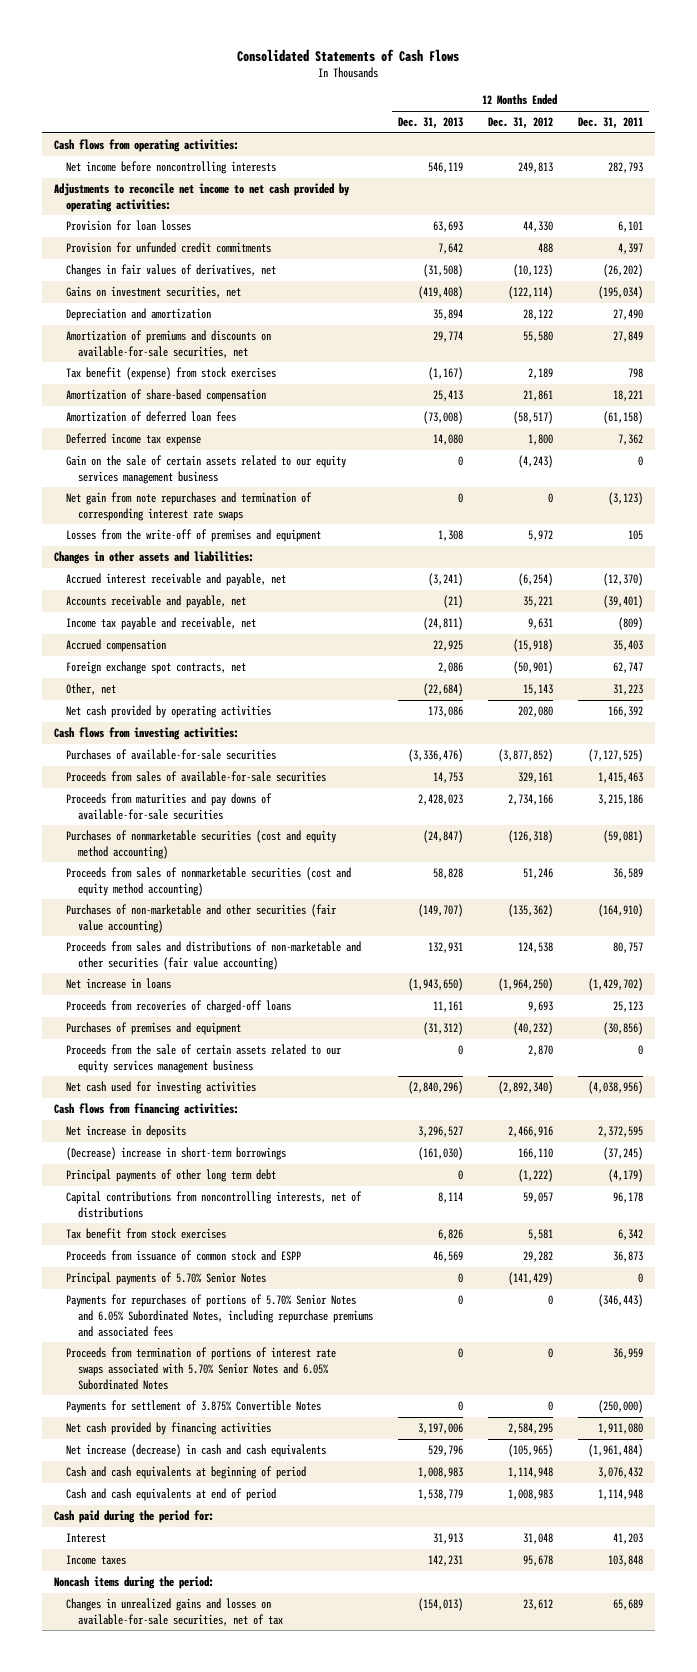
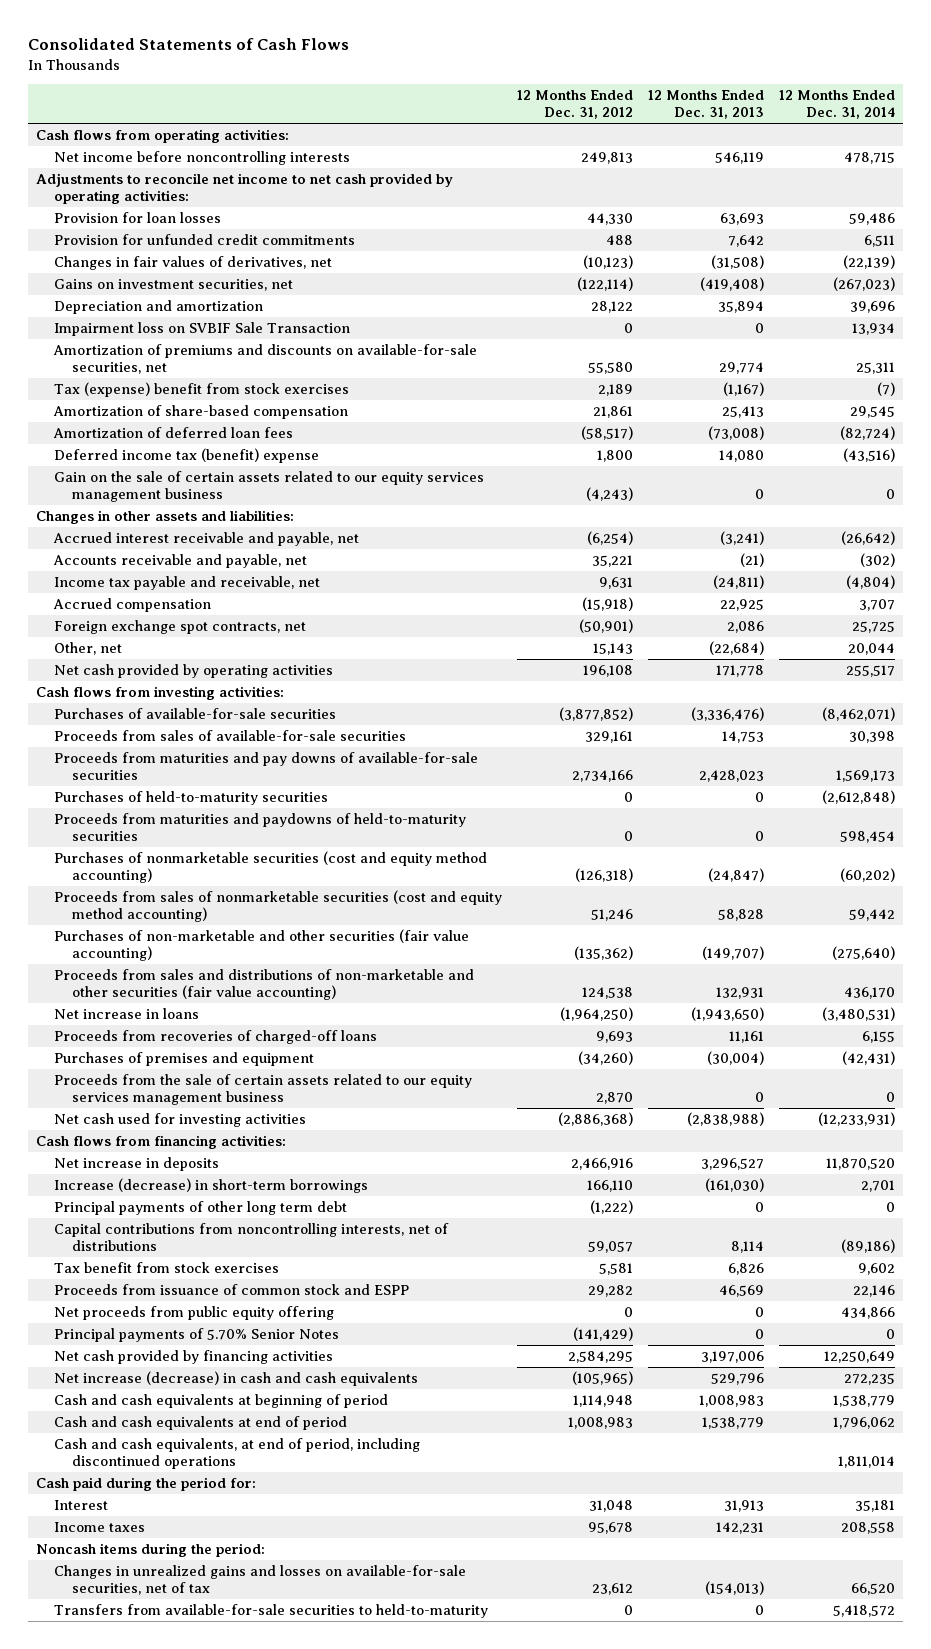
[577,117,643,130] Dec. 31, 2011 -> none
none -> [779,89,896,119] 12 Months Ended Dec. 31, 2014
none -> [53,322,350,337] Impairment loss on SVBIF Sale Transaction
[66,367,277,381] Tax benefit (expense) from stock exercises -> [53,382,349,398] Tax (expense) benefit from stock exercises
[66,433,202,447] Deferred income tax expense -> [53,448,319,464] Deferred income tax (benefit) expense
[66,492,313,521] Net gain from note repurchases and termination of corresponding interest rate swaps -> none
[66,529,322,543] Losses from the write-off of premises and equipment -> none
[427,706,463,718] 173,086 -> [716,665,765,678] 171,778
[517,706,553,718] 202,080 -> [582,665,633,678] 196,108
none -> [53,791,328,806] Purchases of held-to-maturity securities
none -> [53,813,466,842] Proceeds from maturities and paydowns of held-to-maturity securities
[422,1022,463,1036] (31,312) -> [707,1051,765,1066] (30,004)
[512,1022,553,1036] (40,232) -> [577,1051,633,1066] (34,260)
[407,1081,463,1095] (2,840,296) -> [687,1112,765,1127] (2,838,988)
[497,1081,553,1095] (2,892,340) -> [557,1112,633,1127] (2,886,368)
[66,1147,287,1161] (Decrease) increase in short-term borrowings -> [53,1178,368,1194] Increase (decrease) in short-term borrowings
none -> [53,1306,334,1321] Net proceeds from public equity offering
[66,1294,374,1337] Payments for repurchases of portions of 5.70% Senior Notes and 6.05% Subordinated Notes, including repurchase premiums and associated fees -> none
[66,1347,337,1390] Proceeds from termination of portions of interest rate swaps associated with 5.70% Senior Notes and 6.05% Subordinated Notes -> none
[66,1400,322,1414] Payments for settlement of 3.875% Convertible Notes -> none
none -> [53,1438,420,1470] Cash and cash equivalents, at end of period, including discontinued operations
none -> [53,1604,488,1619] Transfers from available-for-sale securities to held-to-maturity

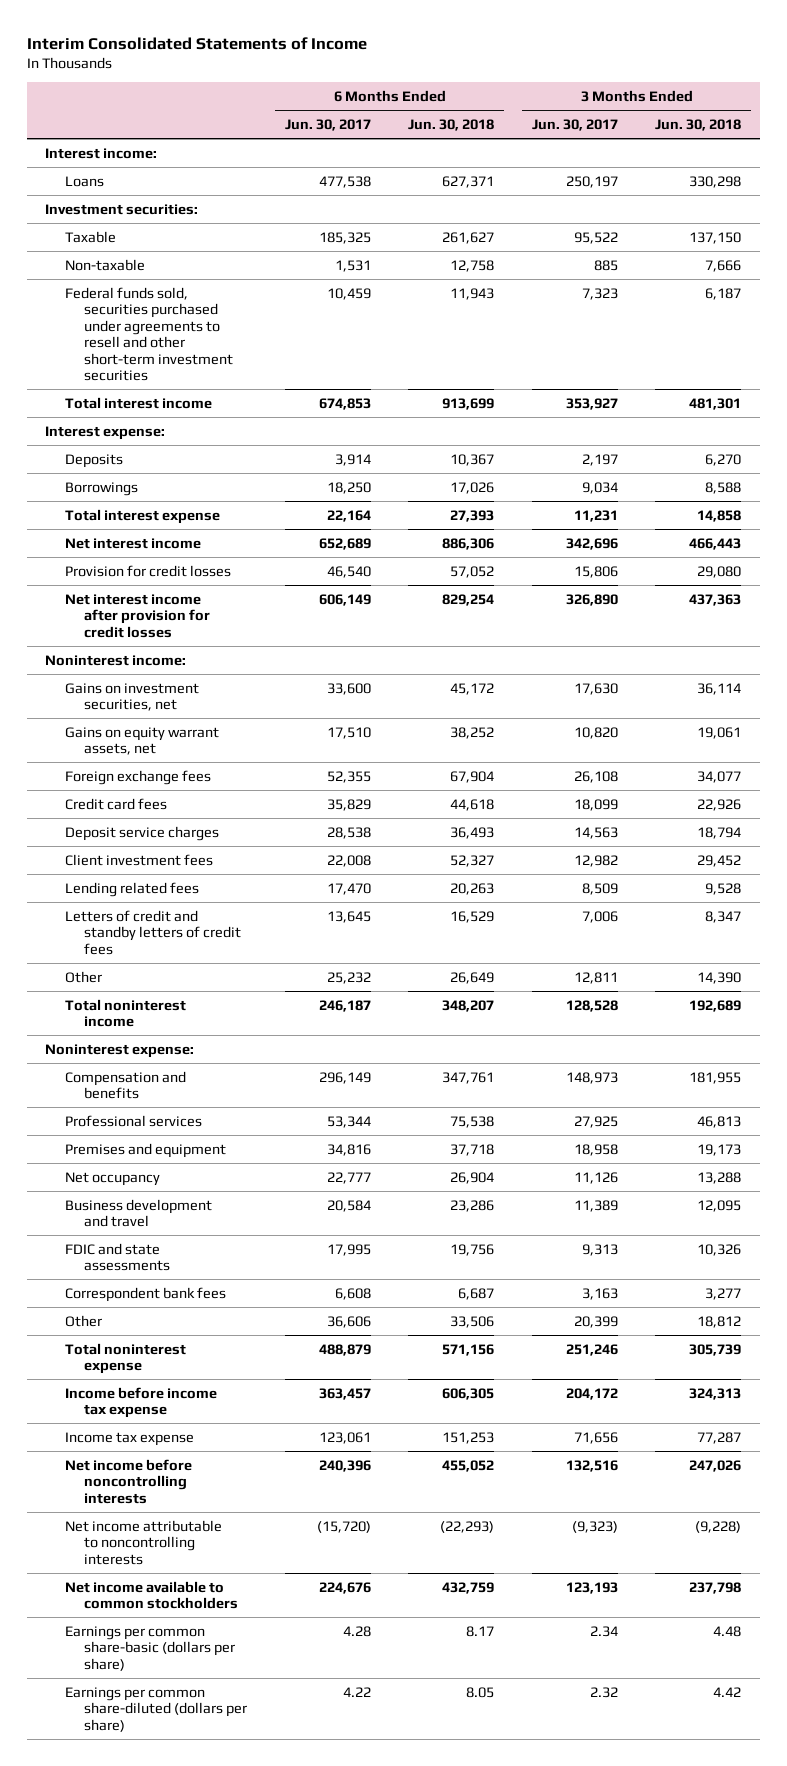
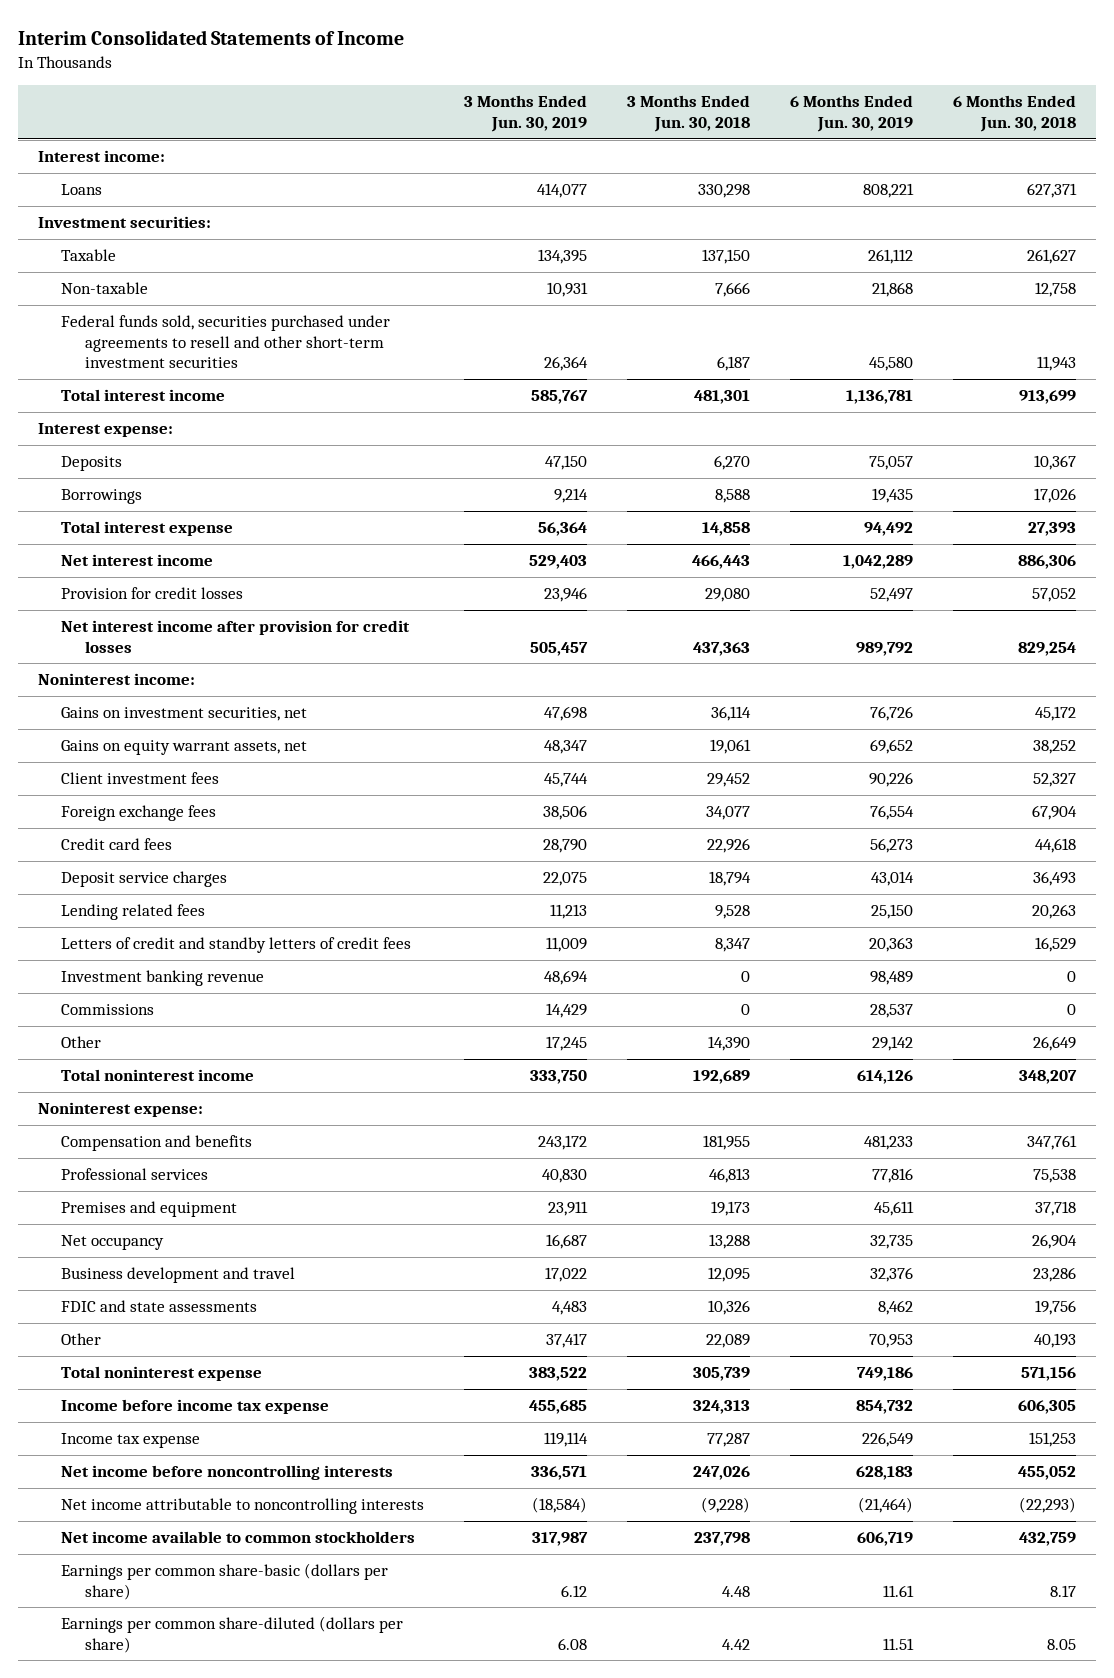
[284,118,371,131] Jun. 30, 2017 -> none
[531,118,618,131] Jun. 30, 2017 -> none
none -> [464,95,588,132] 3 Months Ended Jun. 30, 2019
none -> [789,95,913,132] 6 Months Ended Jun. 30, 2019
[64,853,213,866] Client investment fees -> [61,772,220,785] Client investment fees
none -> [61,970,265,987] Investment banking revenue
none -> [61,1004,155,1016] Commissions
[64,1286,226,1302] Correspondent bank fees -> none
[450,1315,495,1328] 33,506 -> [1033,1333,1076,1349] 40,193
[697,1315,742,1328] 18,812 -> [705,1334,750,1349] 22,089

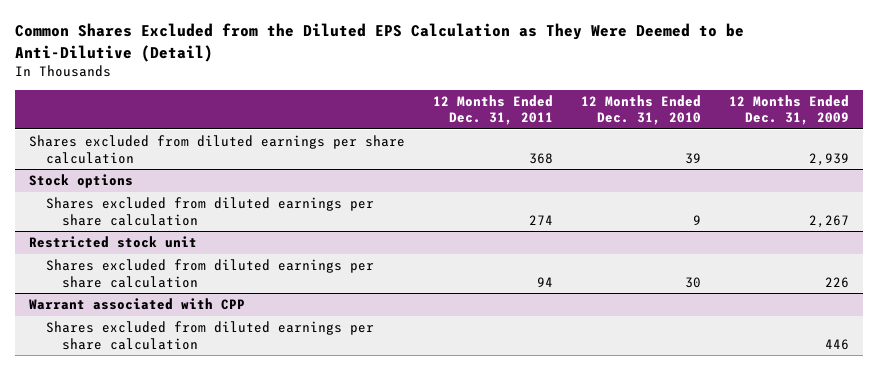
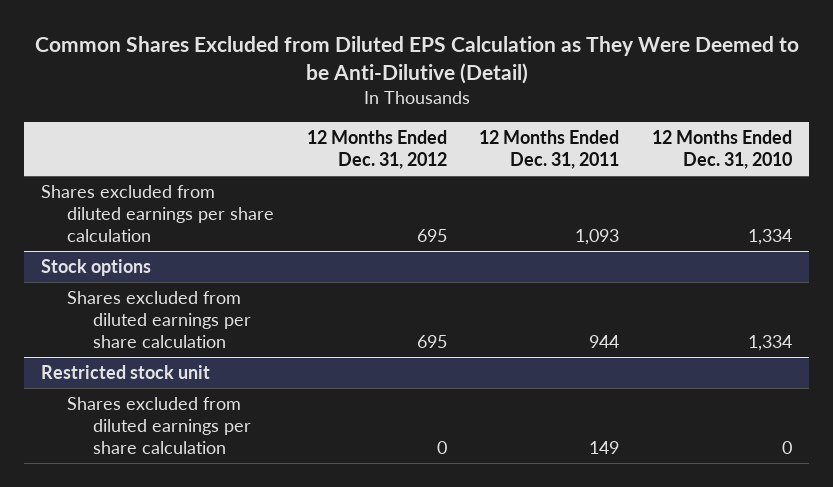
[15,23,745,62] Common Shares Excluded from the Diluted EPS Calculation as They Were Deemed to be Anti-Dilutive (Detail) -> [34,36,799,84] Common Shares Excluded from Diluted EPS Calculation as They Were Deemed to be Anti-Dilutive (Detail)
[728,94,849,126] 12 Months Ended Dec. 31, 2009 -> none
none -> [306,129,447,170] 12 Months Ended Dec. 31, 2012
[528,152,553,164] 368 -> [575,229,620,246] 1,093
[684,152,701,164] 39 -> [748,229,793,246] 1,334
[528,214,553,225] 274 -> [589,335,620,349] 944
[692,214,701,225] 9 -> [748,335,793,352] 1,334
[29,298,246,311] Warrant associated with CPP -> none
[45,321,374,350] Shares excluded from diluted earnings per share calculation -> none
[536,276,553,287] 94 -> [589,441,620,455] 149
[684,276,701,288] 30 -> [782,441,793,455] 0

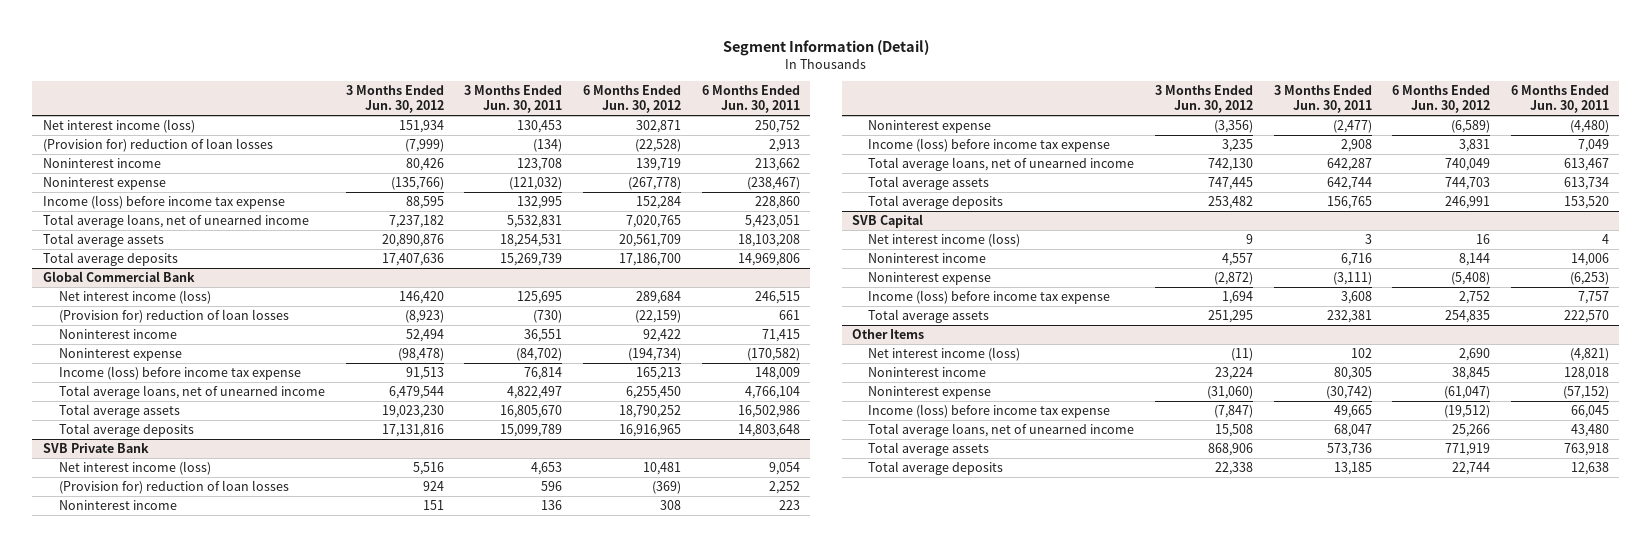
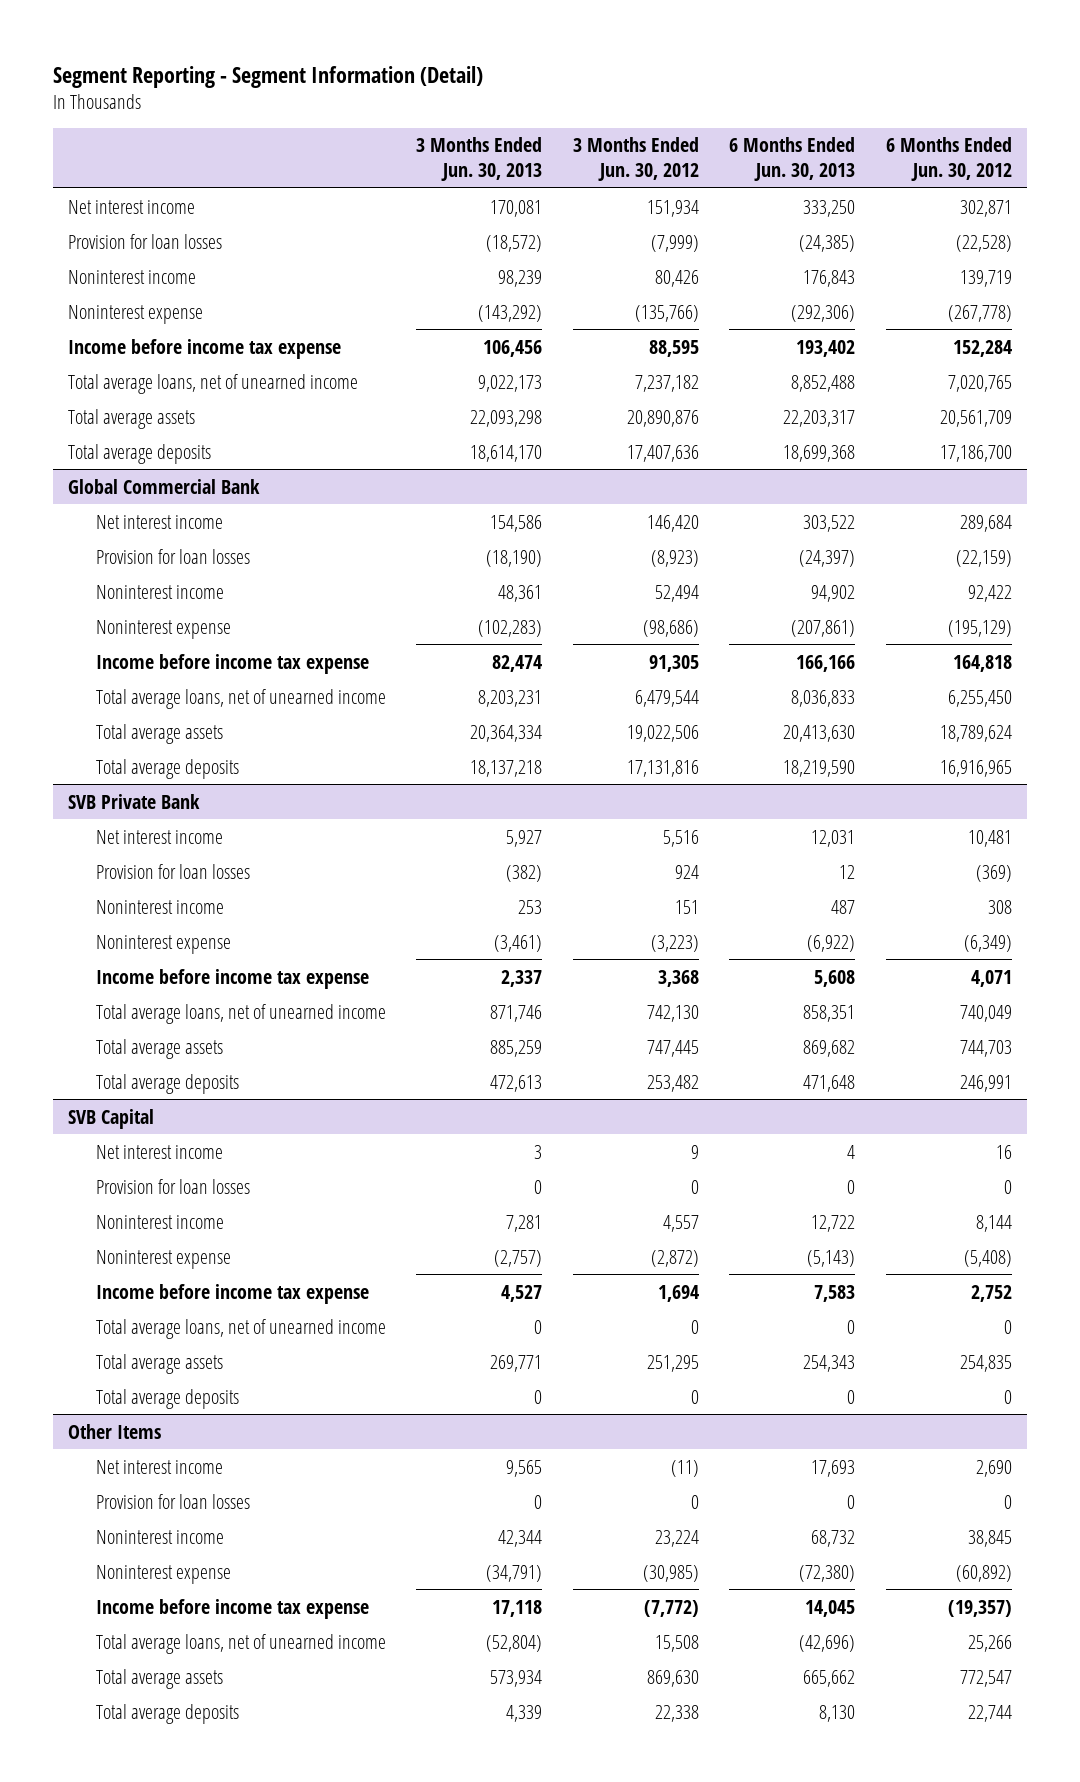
[722,39,929,56] Segment Information (Detail) -> [52,65,483,88] Segment Reporting - Segment Information (Detail)
[464,85,563,114] 3 Months Ended Jun. 30, 2011 -> none
[701,85,800,114] 6 Months Ended Jun. 30, 2011 -> none
none -> [416,137,543,182] 3 Months Ended Jun. 30, 2013
none -> [729,137,856,182] 6 Months Ended Jun. 30, 2013
[42,119,195,134] Net interest income (loss) -> [67,199,195,214] Net interest income
[42,138,273,153] (Provision for) reduction of loan losses -> [67,233,222,249] Provision for loan losses
[42,195,285,210] Income (loss) before income tax expense -> [67,338,341,359] Income before income tax expense
[59,290,212,305] Net interest income (loss) -> [95,514,223,529] Net interest income
[59,309,290,324] (Provision for) reduction of loan losses -> [95,548,250,564] Provision for loan losses
[397,348,444,362] (98,478) -> [642,619,699,637] (98,686)
[628,348,682,362] (194,734) -> [948,619,1013,637] (195,129)
[59,366,302,381] Income (loss) before income tax expense -> [95,653,369,674] Income before income tax expense
[405,367,444,381] 91,513 -> [648,654,699,672] 91,305
[636,367,682,381] 165,213 -> [953,654,1013,672] 164,818
[381,405,444,419] 19,023,230 -> [626,724,699,742] 19,022,506
[619,405,682,419] 18,790,252 -> [940,724,1013,742] 18,789,624
[59,461,212,476] Net interest income (loss) -> [95,829,223,844] Net interest income
[59,480,290,495] (Provision for) reduction of loan losses -> [95,863,250,879] Provision for loan losses
[1214,120,1254,134] (3,356) -> [650,934,699,952] (3,223)
[1451,120,1491,134] (6,589) -> [964,934,1013,952] (6,349)
[868,138,1111,153] Income (loss) before income tax expense -> [95,968,369,989] Income before income tax expense
[1222,139,1254,153] 3,235 -> [657,969,699,987] 3,368
[1459,139,1491,153] 3,831 -> [971,969,1013,987] 4,071
[868,233,1021,248] Net interest income (loss) -> [95,1144,223,1159] Net interest income
none -> [95,1178,250,1194] Provision for loan losses
[868,290,1111,305] Income (loss) before income tax expense -> [95,1283,369,1304] Income before income tax expense
none -> [95,1318,386,1339] Total average loans, net of unearned income
none -> [95,1388,239,1409] Total average deposits
[868,347,1021,362] Net interest income (loss) -> [95,1459,223,1474] Net interest income
none -> [95,1493,250,1509] Provision for loan losses
[1207,386,1254,400] (31,060) -> [642,1564,699,1582] (30,985)
[1444,386,1491,400] (61,047) -> [956,1564,1013,1582] (60,892)
[868,404,1111,419] Income (loss) before income tax expense -> [95,1598,369,1619] Income before income tax expense
[1214,405,1254,419] (7,847) -> [643,1599,699,1617] (7,772)
[1444,405,1491,419] (19,512) -> [948,1599,1013,1617] (19,357)
[1208,443,1254,457] 868,906 -> [646,1669,699,1687] 869,630
[1445,443,1491,457] 771,919 -> [960,1669,1013,1687] 772,547

